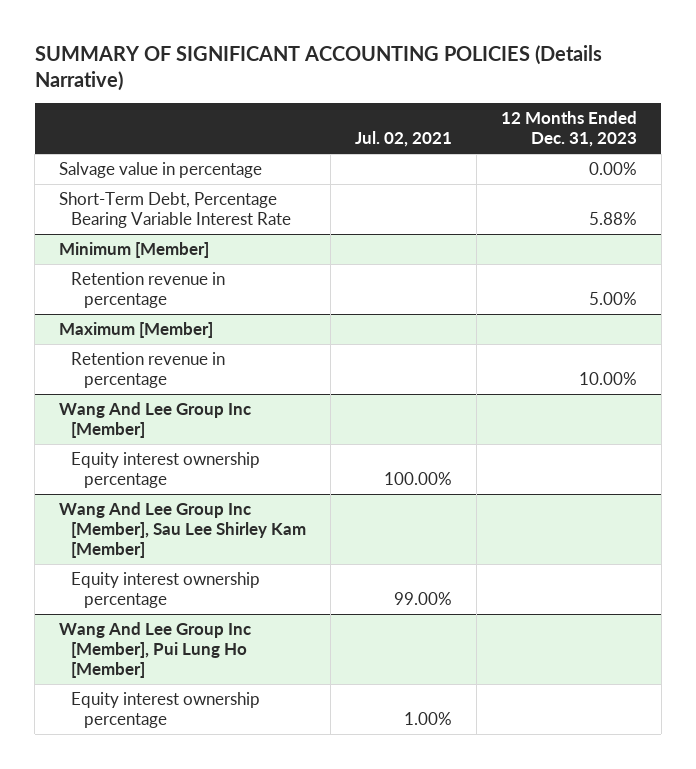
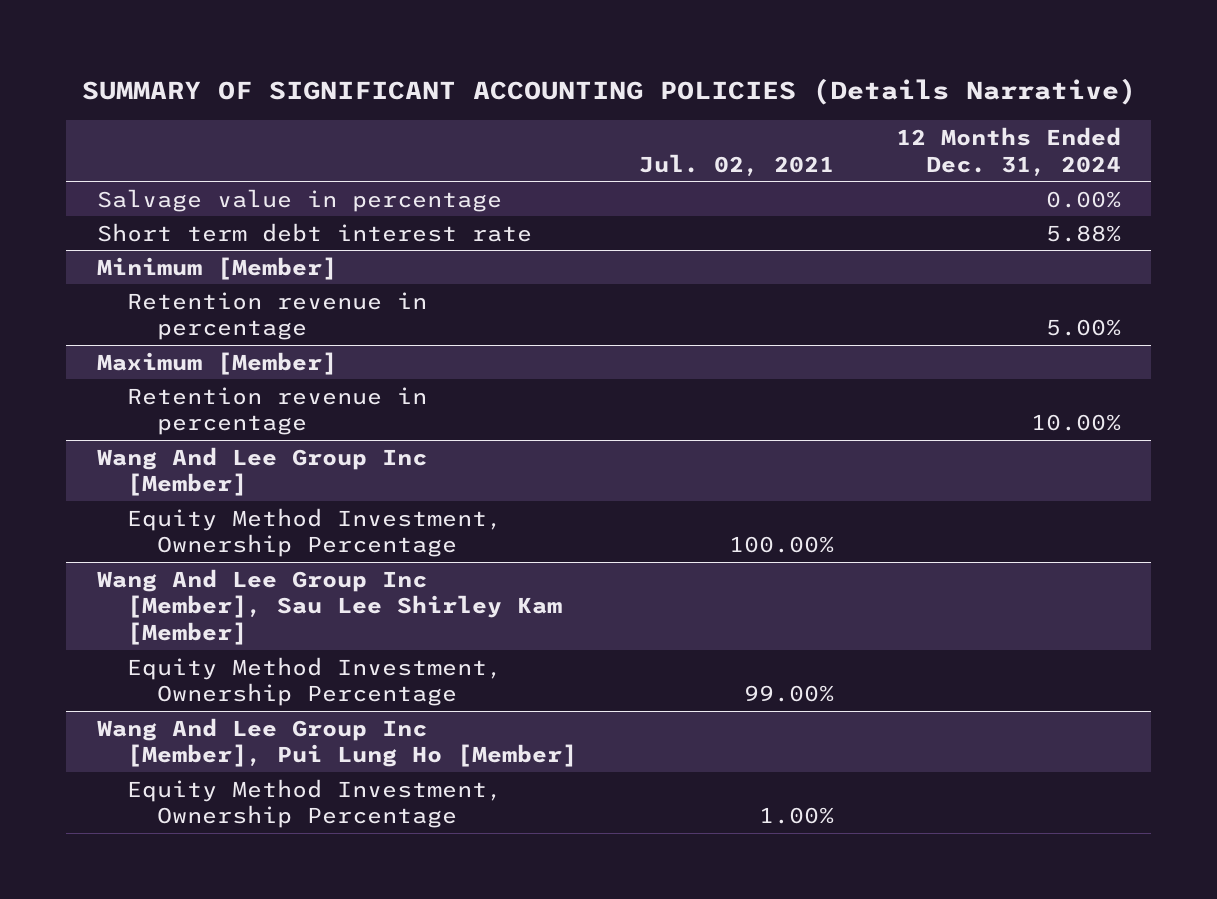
[501,111,638,148] 12 Months Ended Dec. 31, 2023 -> none
none -> [895,127,1121,176] 12 Months Ended Dec. 31, 2024
[59,191,292,228] Short-Term Debt, Percentage Bearing Variable Interest Rate -> [96,222,532,242] Short term debt interest rate
[71,451,261,488] Equity interest ownership percentage -> [126,507,502,558] Equity Method Investment, Ownership Percentage
[71,571,261,608] Equity interest ownership percentage -> [126,656,502,707] Equity Method Investment, Ownership Percentage
[71,691,261,728] Equity interest ownership percentage -> [126,778,502,829] Equity Method Investment, Ownership Percentage

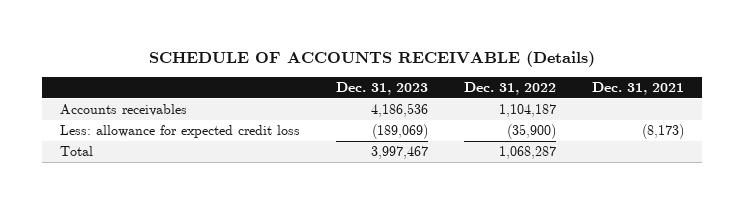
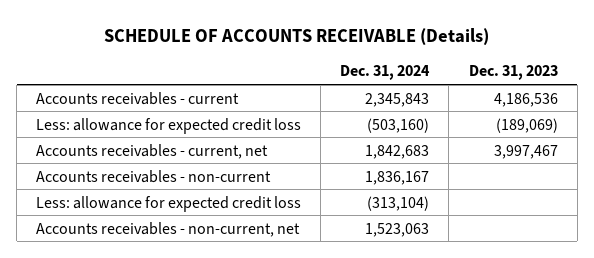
[463,82,556,96] Dec. 31, 2022 -> none
[591,82,684,96] Dec. 31, 2021 -> none
none -> [340,65,431,81] Dec. 31, 2024
[59,104,187,117] Accounts receivables -> [36,91,240,105] Accounts receivables - current
[59,146,93,157] Total -> [36,143,269,159] Accounts receivables - current, net
none -> [36,169,272,183] Accounts receivables - non-current
none -> [36,195,302,212] Less: allowance for expected credit loss
none -> [36,221,301,237] Accounts receivables - non-current, net

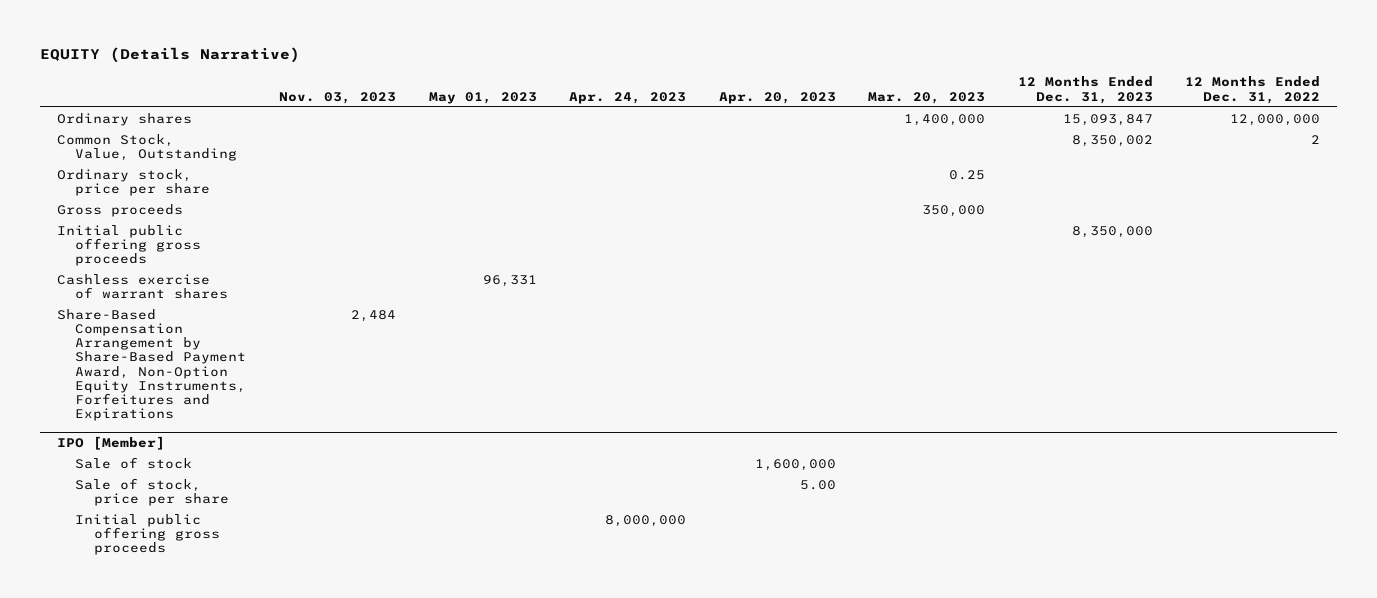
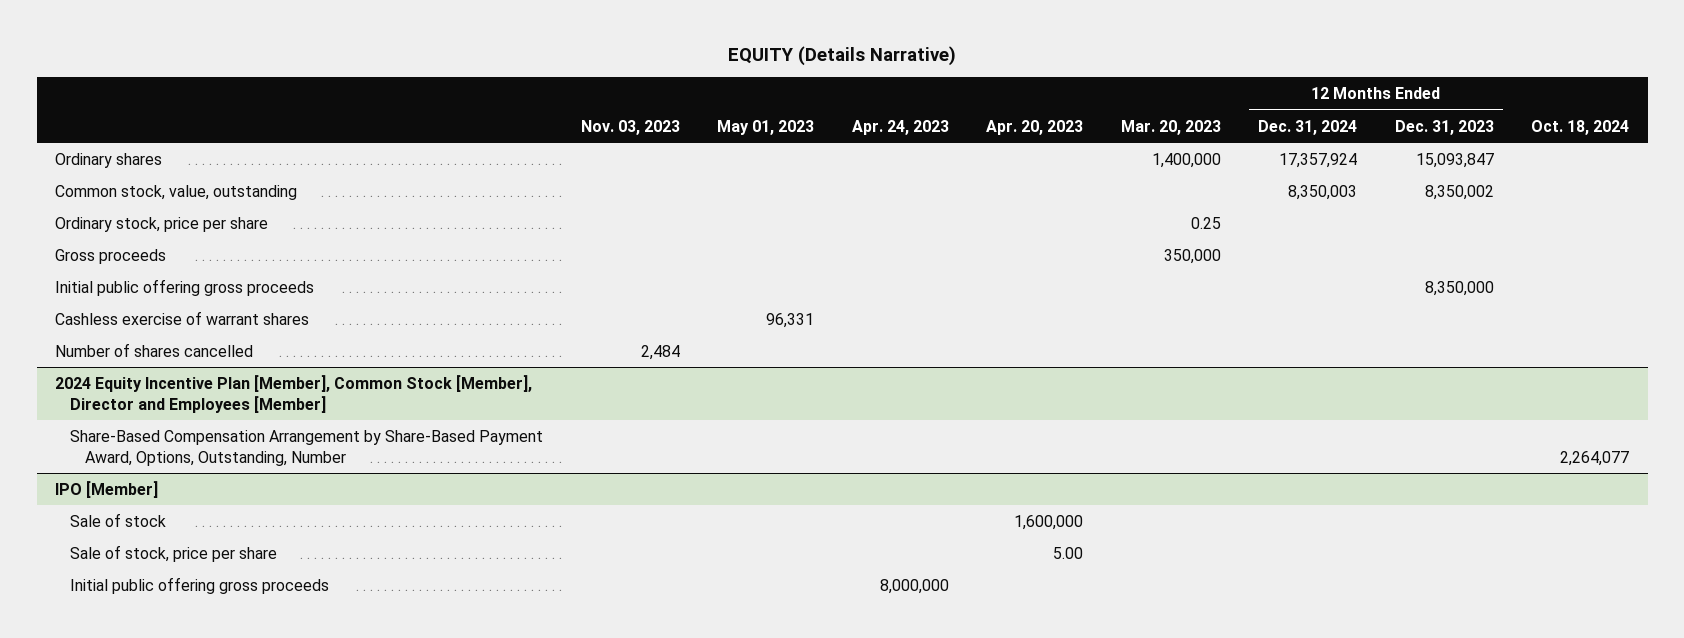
[1185,76,1321,104] 12 Months Ended Dec. 31, 2022 -> none
none -> [1258,119,1358,135] Dec. 31, 2024
none -> [1531,119,1630,135] Oct. 18, 2024
[56,133,238,161] Common Stock, Value, Outstanding -> [55,184,298,200] Common stock, value, outstanding
[56,308,247,422] Share-Based Compensation Arrangement by Share-Based Payment Award, Non-Option Equity Instruments, Forfeitures and Expirations -> [55,342,254,357] Number of shares cancelled
none -> [55,374,533,413] 2024 Equity Incentive Plan [Member], Common Stock [Member], Director and Employees [Member]
none -> [70,429,544,466] Share-Based Compensation Arrangement by Share-Based Payment Award, Options, Outstanding, Number

